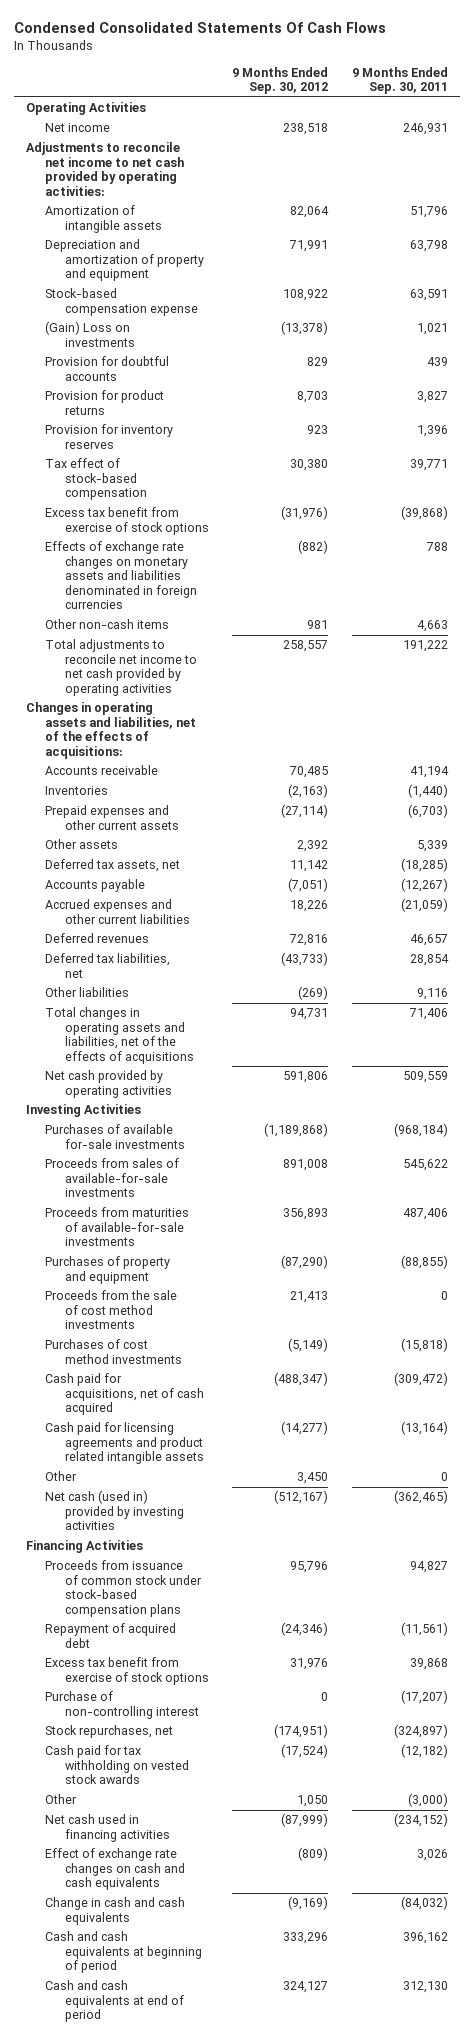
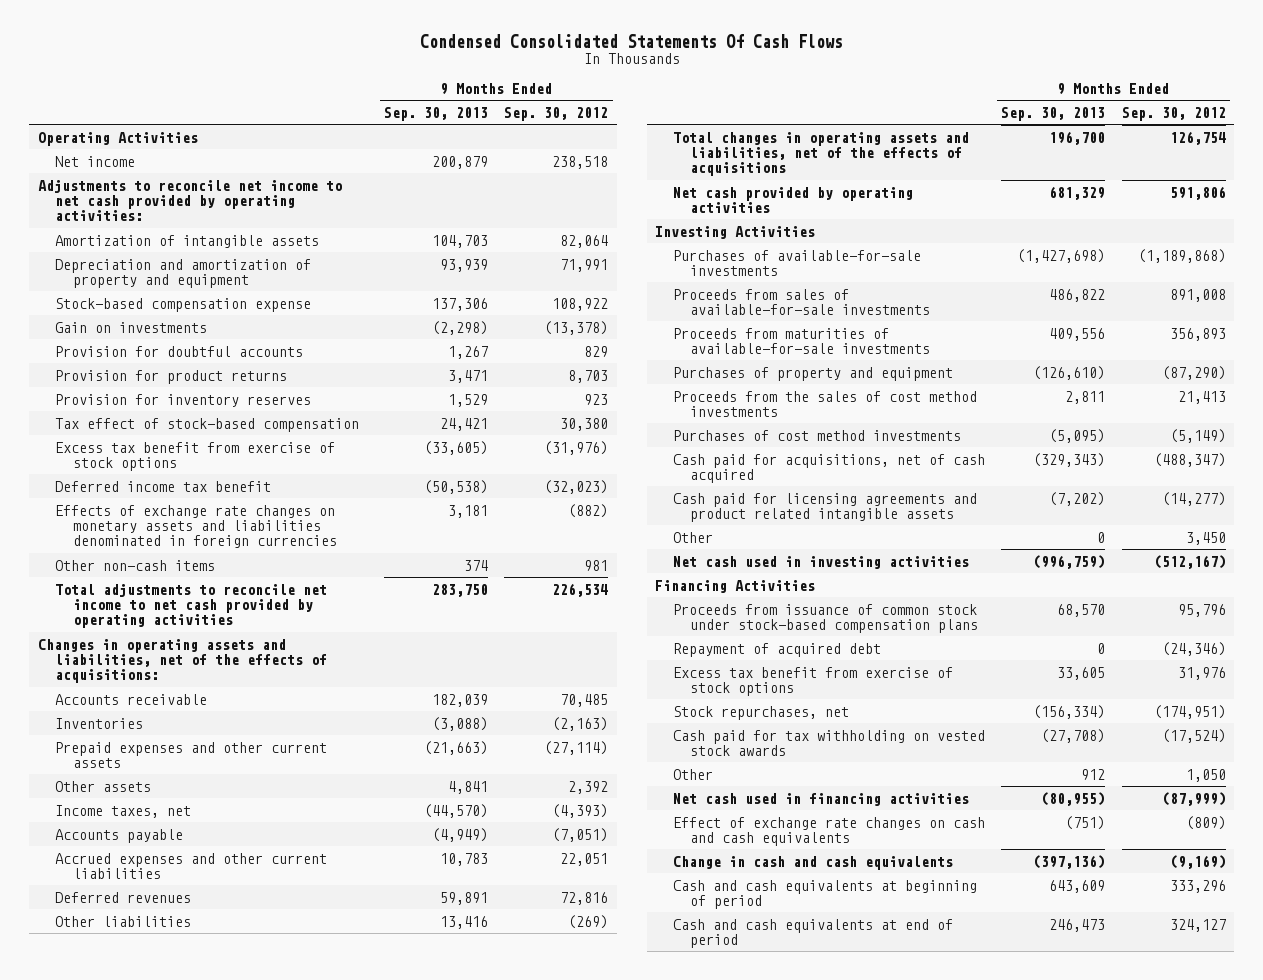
[352,66,449,95] 9 Months Ended Sep. 30, 2011 -> none
none -> [383,106,488,121] Sep. 30, 2013
[45,321,135,347] (Gain) Loss on investments -> [55,321,208,333] Gain on investments
none -> [55,480,272,492] Deferred income tax benefit
[283,640,329,653] 258,557 -> [552,582,609,597] 226,534
[45,859,181,873] Deferred tax assets, net -> none
none -> [55,804,192,818] Income taxes, net
[290,900,329,913] 18,226 -> [560,852,609,866] 22,051
[45,953,171,978] Deferred tax liabilities, net -> none
[290,1008,329,1021] 94,731 -> [1169,130,1226,145] 126,754
[45,1124,185,1149] Purchases of available for-sale investments -> [672,249,921,276] Purchases of available-for-sale investments
[45,1290,178,1330] Proceeds from the sale of cost method investments -> [672,390,977,417] Proceeds from the sales of cost method investments
[45,1490,184,1531] Net cash (used in) provided by investing activities -> [672,555,969,569] Net cash used in investing activities
[45,1691,199,1719] Purchase of non-controlling interest -> none

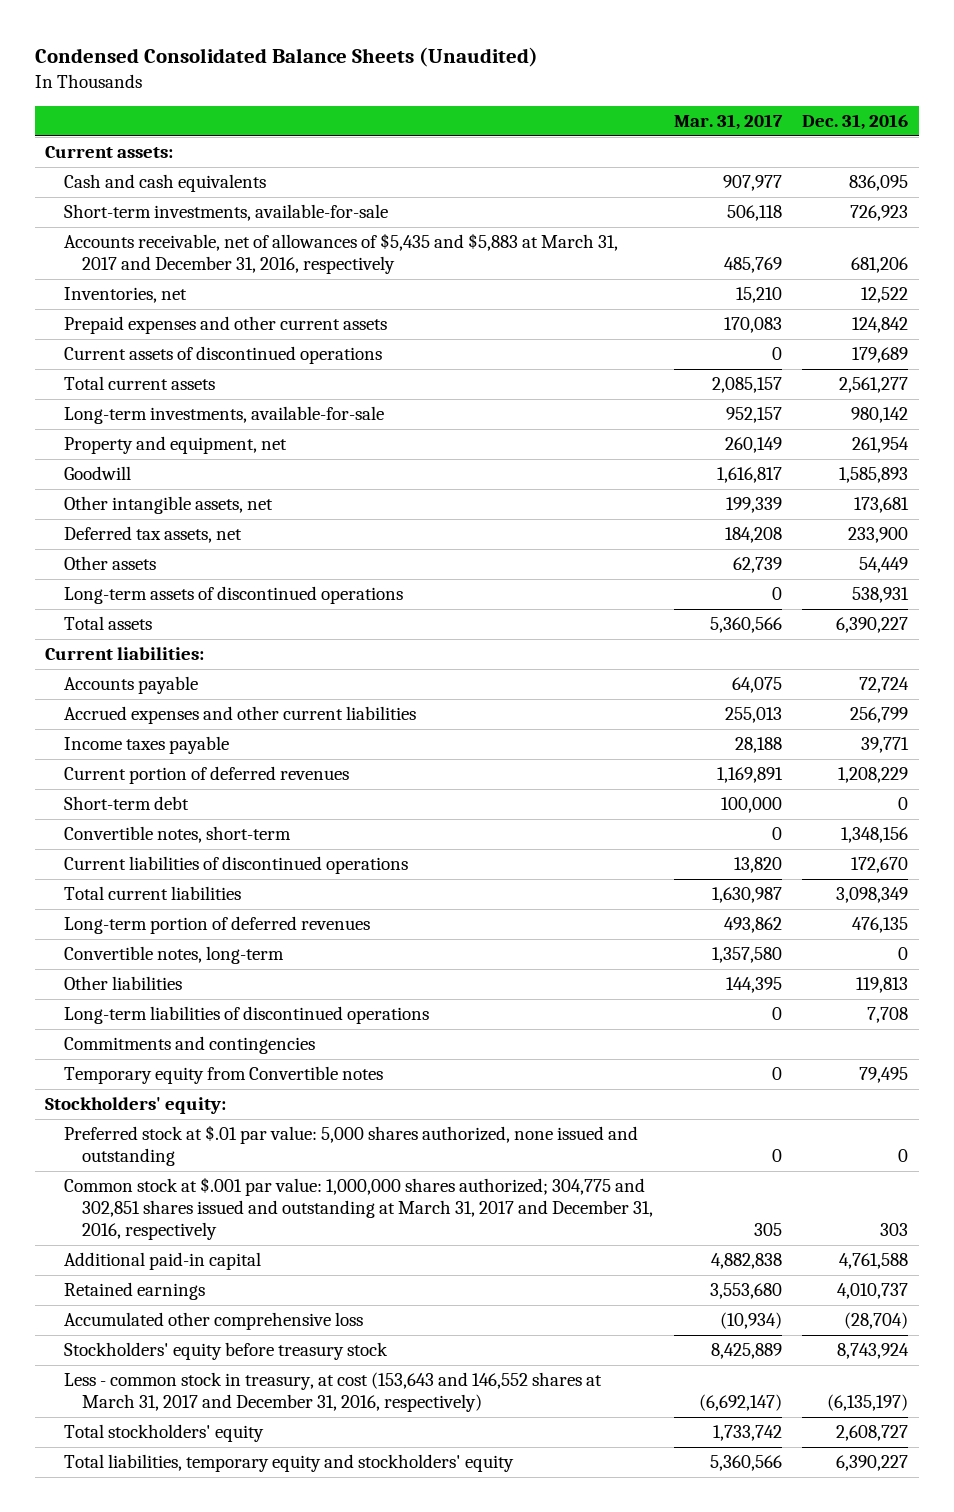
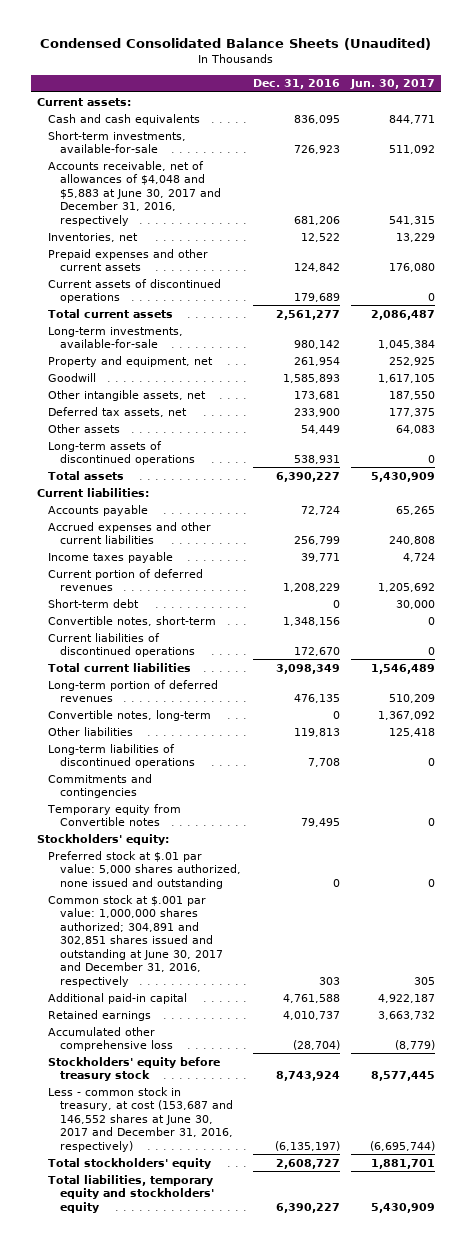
[673,114,783,131] Mar. 31, 2017 -> none
none -> [350,79,436,90] Jun. 30, 2017
[63,233,618,275] Accounts receivable, net of allowances of $5,435 and $5,883 at March 31, 2017 and December 31, 2016, respectively -> [48,160,222,226] Accounts receivable, net of allowances of $4,048 and $5,883 at June 30, 2017 and December 31, 2016, respectively
[63,1177,654,1241] Common stock at $.001 par value: 1,000,000 shares authorized; 304,775 and 302,851 shares issued and outstanding at March 31, 2017 and December 31, 2016, respectively -> [48,894,224,987] Common stock at $.001 par value: 1,000,000 shares authorized; 304,891 and 302,851 shares issued and outstanding at June 30, 2017 and December 31, 2016, respectively
[63,1372,602,1413] Less - common stock in treasury, at cost (153,643 and 146,552 shares at March 31, 2017 and December 31, 2016, respectively) -> [48,1086,234,1152] Less - common stock in treasury, at cost (153,687 and 146,552 shares at June 30, 2017 and December 31, 2016, respectively)

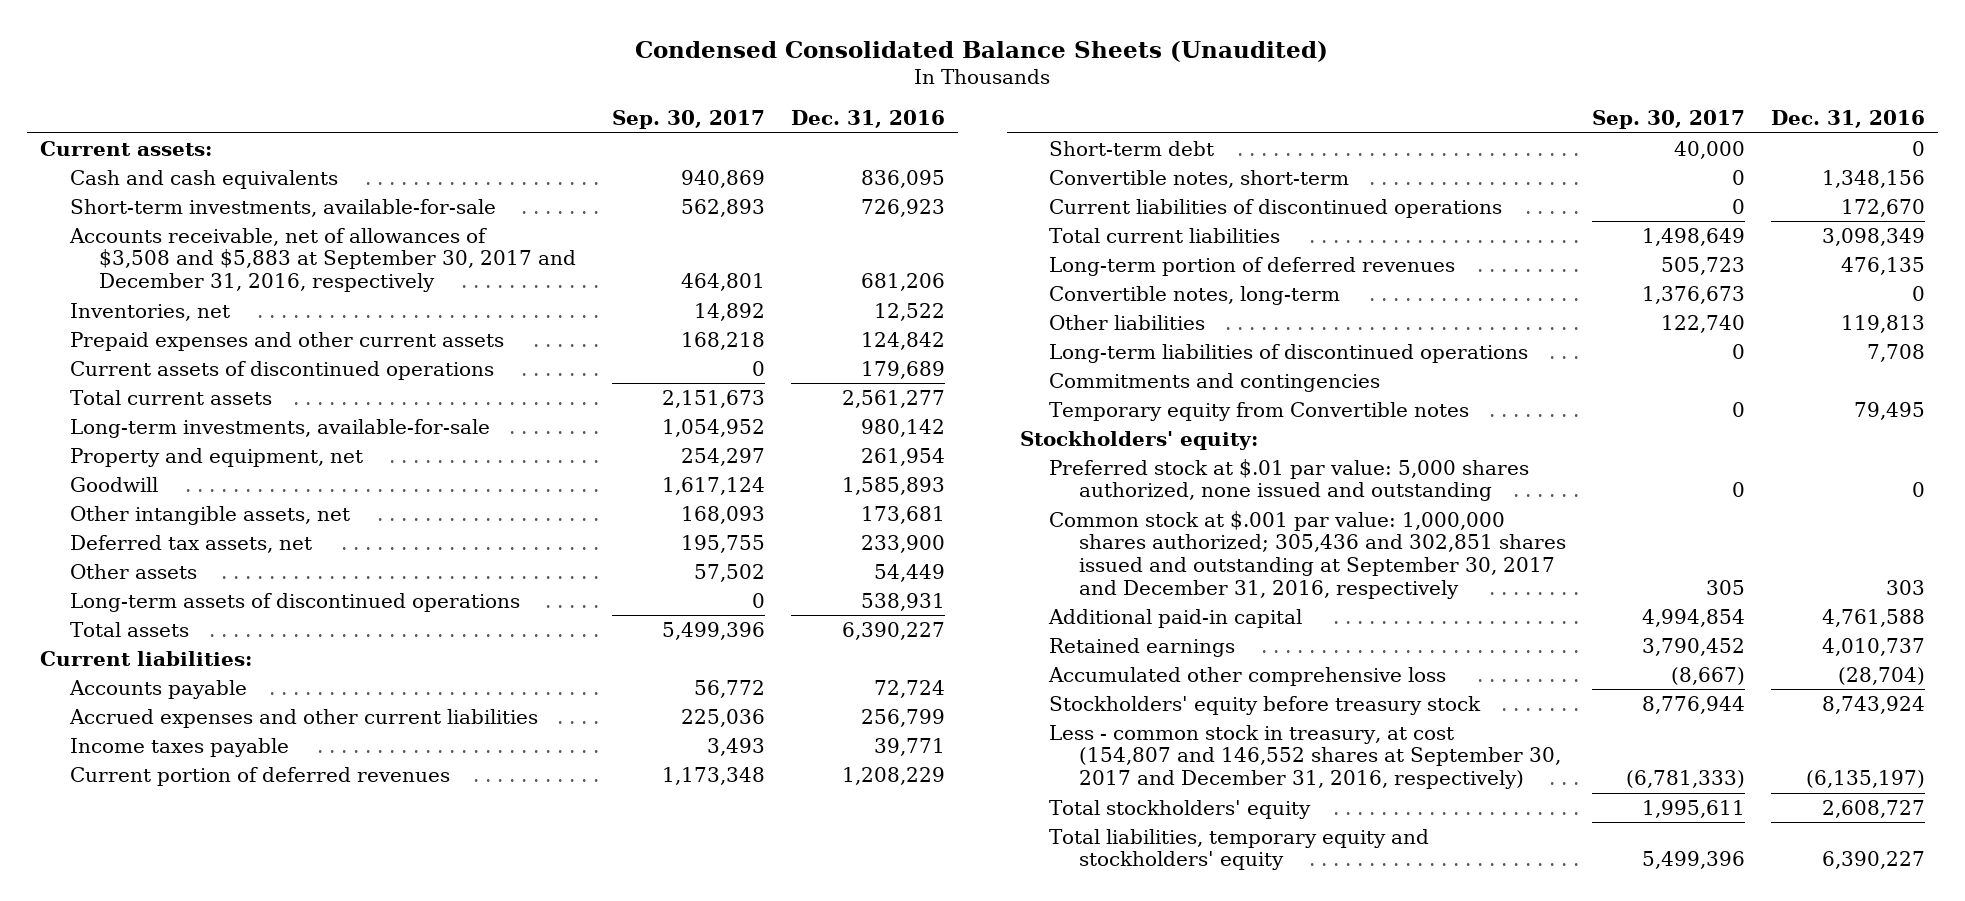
[350,79,436,90] Jun. 30, 2017 -> none
none -> [611,110,765,130] Sep. 30, 2017
[48,160,222,226] Accounts receivable, net of allowances of $4,048 and $5,883 at June 30, 2017 and December 31, 2016, respectively -> [68,227,576,293] Accounts receivable, net of allowances of $3,508 and $5,883 at September 30, 2017 and December 31, 2016, respectively
[48,894,224,987] Common stock at $.001 par value: 1,000,000 shares authorized; 304,891 and 302,851 shares issued and outstanding at June 30, 2017 and December 31, 2016, respectively -> [1049,510,1566,599] Common stock at $.001 par value: 1,000,000 shares authorized; 305,436 and 302,851 shares issued and outstanding at September 30, 2017 and December 31, 2016, respectively
[48,1086,234,1152] Less - common stock in treasury, at cost (153,687 and 146,552 shares at June 30, 2017 and December 31, 2016, respectively) -> [1049,724,1561,790] Less - common stock in treasury, at cost (154,807 and 146,552 shares at September 30, 2017 and December 31, 2016, respectively)

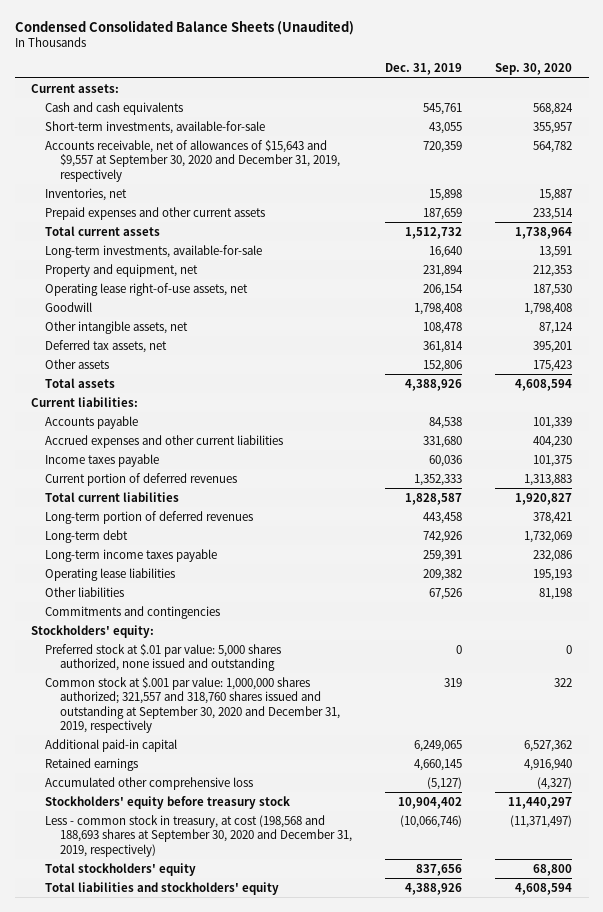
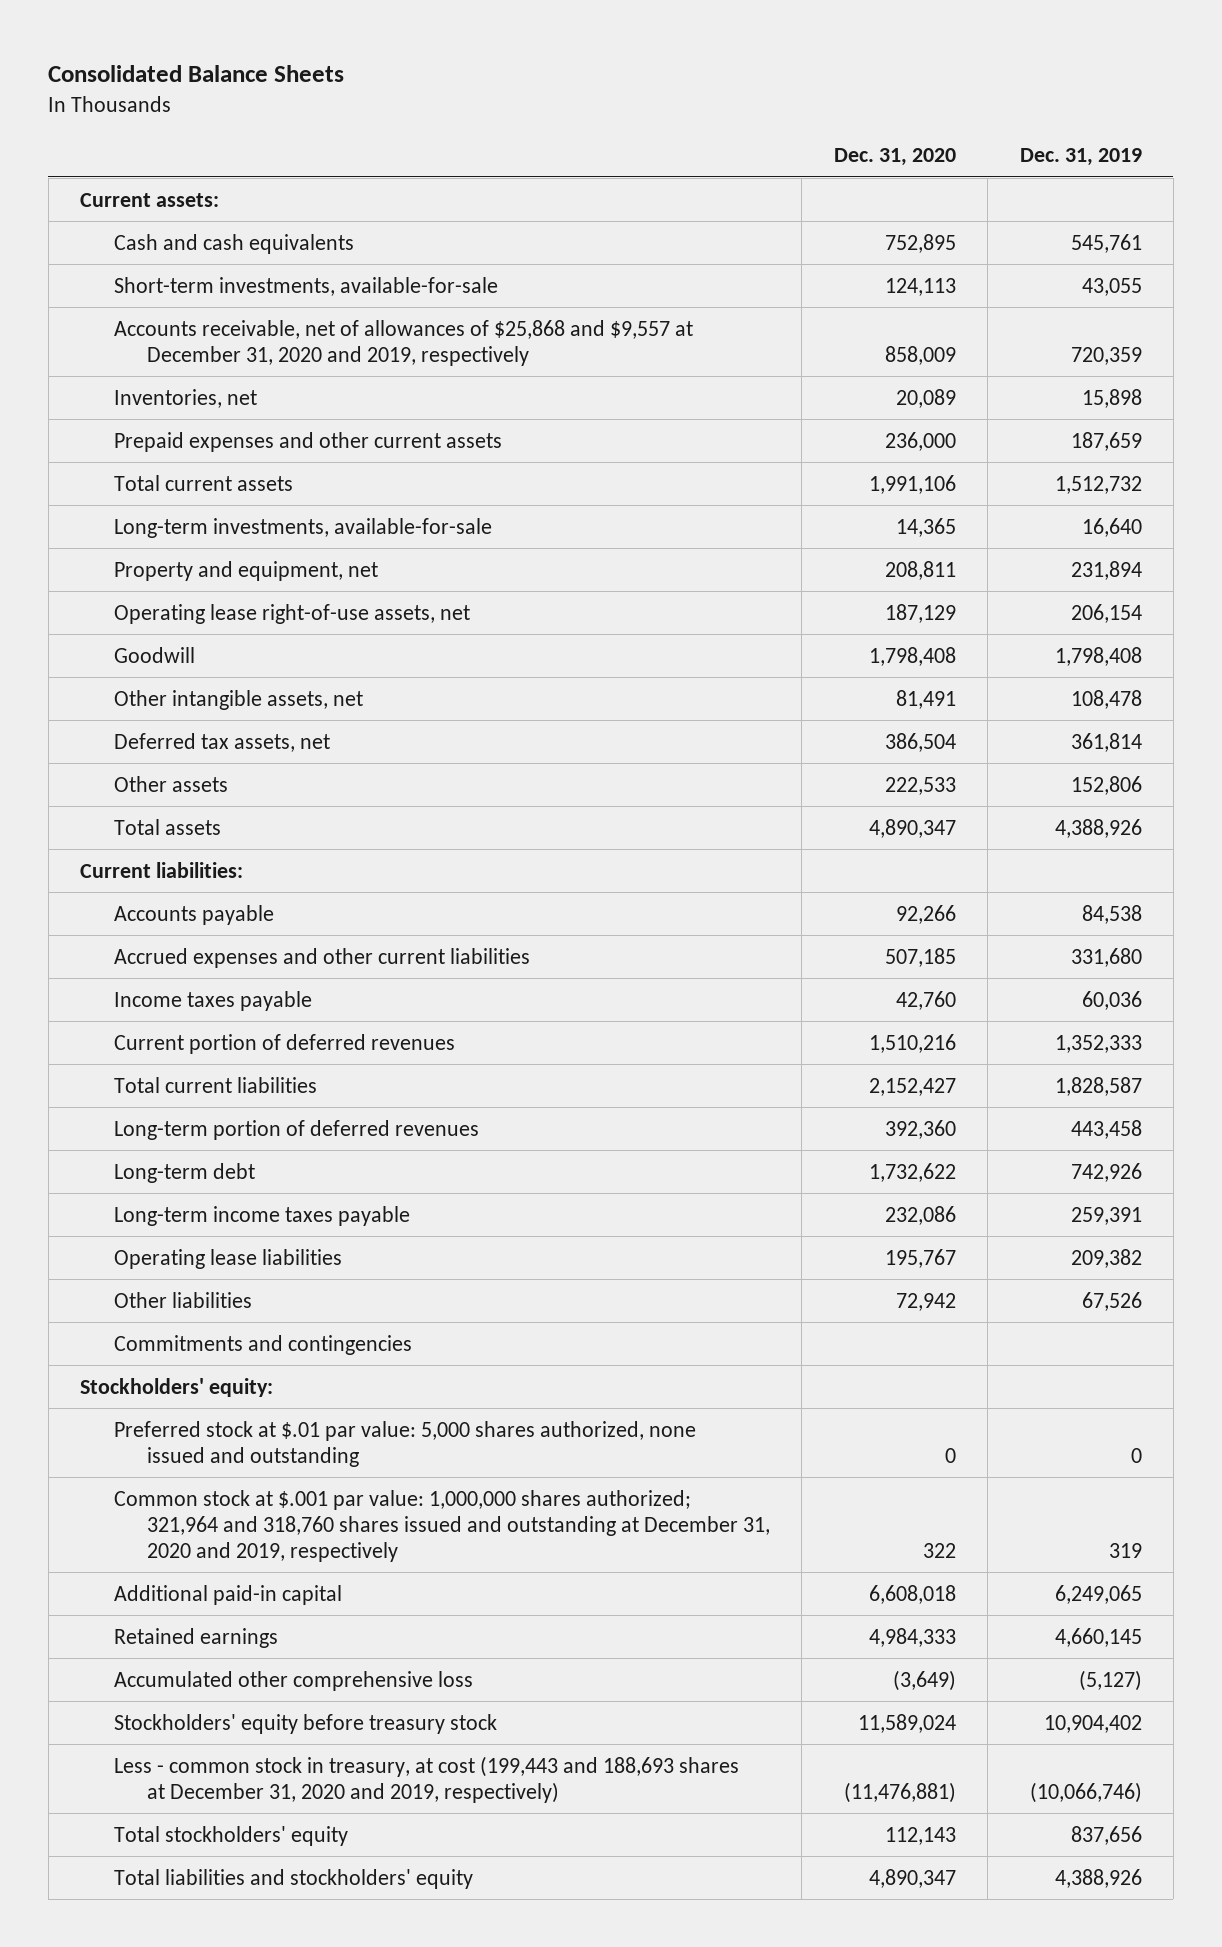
[14,20,354,36] Condensed Consolidated Balance Sheets (Unaudited) -> [48,65,345,83] Consolidated Balance Sheets
[495,63,573,76] Sep. 30, 2020 -> none
none -> [833,148,956,167] Dec. 31, 2020
[45,139,340,182] Accounts receivable, net of allowances of $15,643 and $9,557 at September 30, 2020 and December 31, 2019, respectively -> [113,319,693,366] Accounts receivable, net of allowances of $25,868 and $9,557 at December 31, 2020 and 2019, respectively
[45,676,340,734] Common stock at $.001 par value: 1,000,000 shares authorized; 321,557 and 318,760 shares issued and outstanding at September 30, 2020 and December 31, 2019, respectively -> [113,1489,771,1562] Common stock at $.001 par value: 1,000,000 shares authorized; 321,964 and 318,760 shares issued and outstanding at December 31, 2020 and 2019, respectively
[45,814,352,857] Less - common stock in treasury, at cost (198,568 and 188,693 shares at September 30, 2020 and December 31, 2019, respectively) -> [113,1755,739,1803] Less - common stock in treasury, at cost (199,443 and 188,693 shares at December 31, 2020 and 2019, respectively)

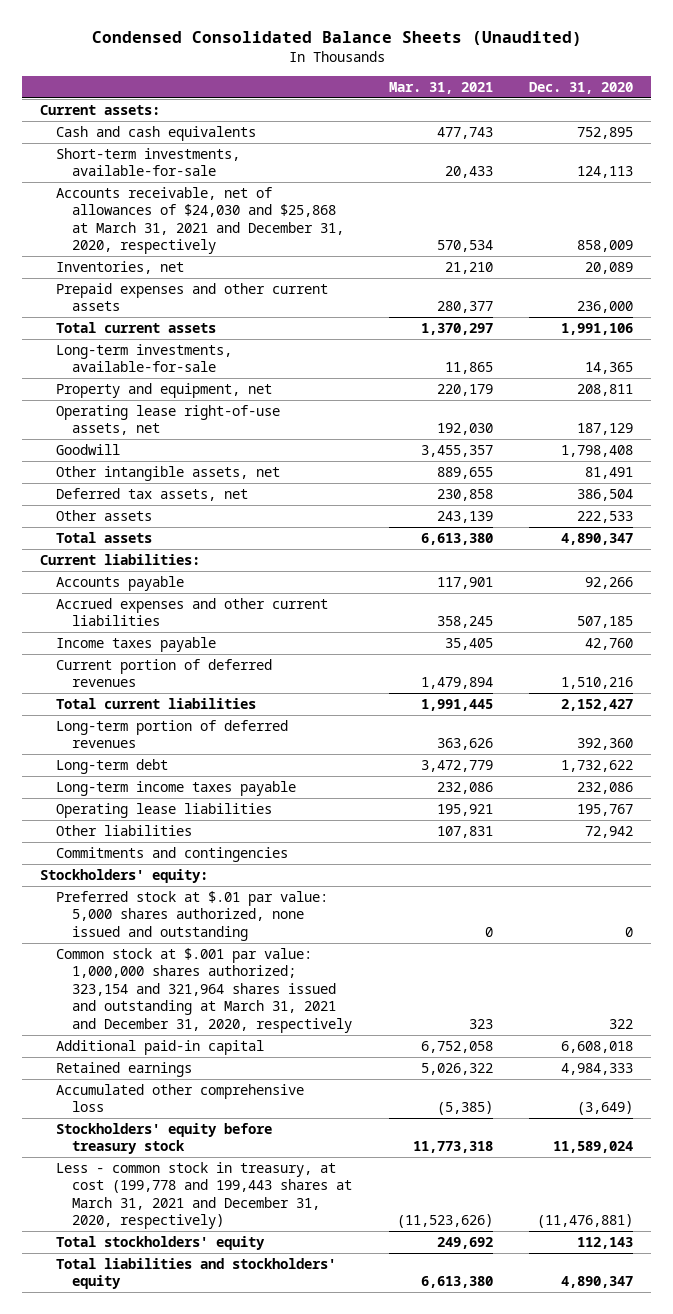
[48,65,345,83] Consolidated Balance Sheets -> [91,31,582,47] Condensed Consolidated Balance Sheets (Unaudited)
[1019,148,1142,167] Dec. 31, 2019 -> none
none -> [388,81,493,94] Mar. 31, 2021
[113,319,693,366] Accounts receivable, net of allowances of $25,868 and $9,557 at December 31, 2020 and 2019, respectively -> [56,186,345,255] Accounts receivable, net of allowances of $24,030 and $25,868 at March 31, 2021 and December 31, 2020, respectively
[113,1489,771,1562] Common stock at $.001 par value: 1,000,000 shares authorized; 321,964 and 318,760 shares issued and outstanding at December 31, 2020 and 2019, respectively -> [56,947,353,1033] Common stock at $.001 par value: 1,000,000 shares authorized; 323,154 and 321,964 shares issued and outstanding at March 31, 2021 and December 31, 2020, respectively
[113,1755,739,1803] Less - common stock in treasury, at cost (199,443 and 188,693 shares at December 31, 2020 and 2019, respectively) -> [56,1161,353,1230] Less - common stock in treasury, at cost (199,778 and 199,443 shares at March 31, 2021 and December 31, 2020, respectively)

